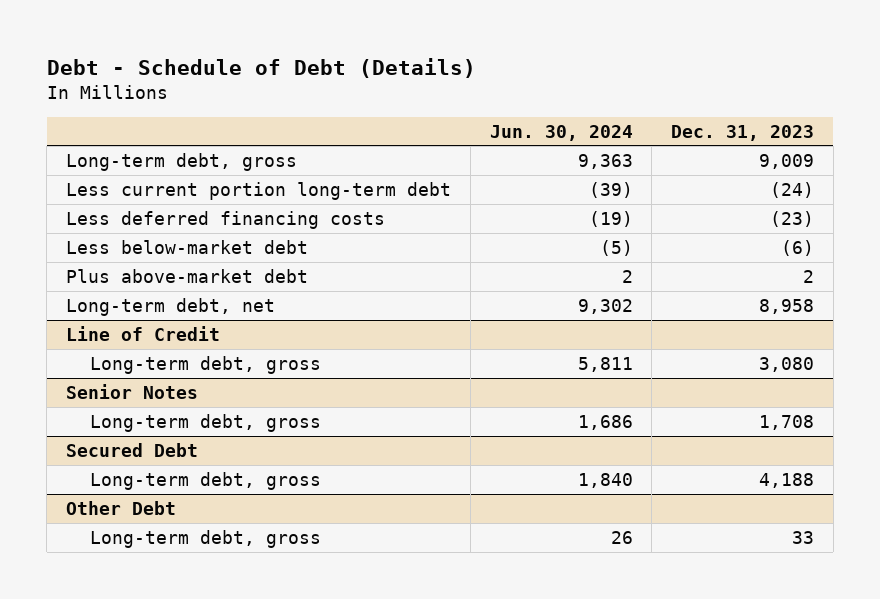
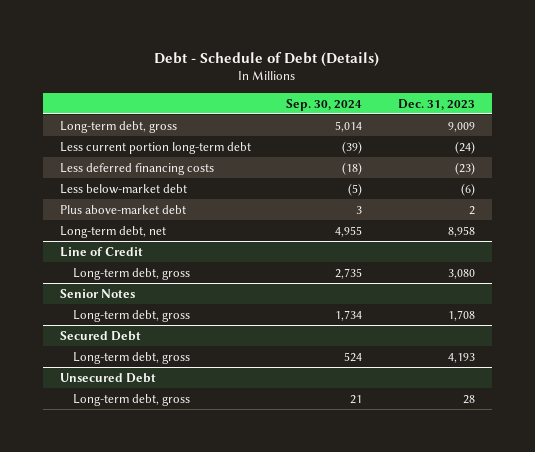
[489,124,633,141] Jun. 30, 2024 -> none
none -> [286,98,363,111] Sep. 30, 2024
[65,500,176,515] Other Debt -> none
[759,472,815,488] 4,188 -> [447,352,475,363] 4,193
none -> [60,372,157,383] Unsecured Debt
[792,530,815,544] 33 -> [462,394,475,404] 28

